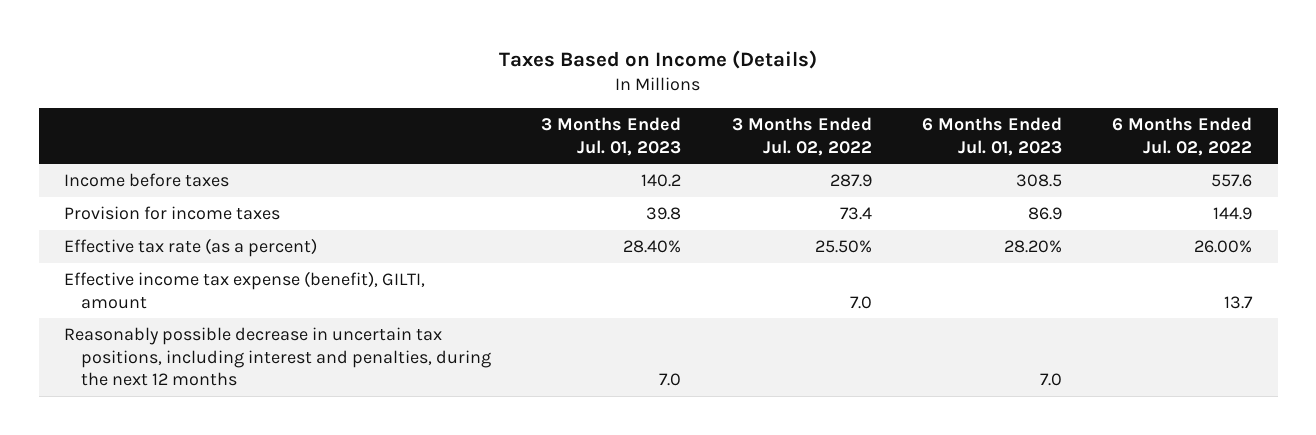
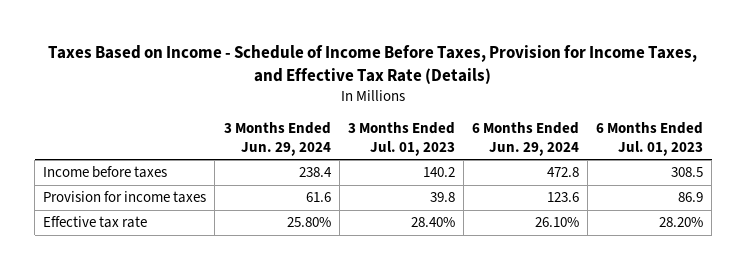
[499,50,818,70] Taxes Based on Income (Details) -> [48,44,698,84] Taxes Based on Income - Schedule of Income Before Taxes, Provision for Income Taxes, and Effective Tax Rate (Details)
[731,117,872,156] 3 Months Ended Jul. 02, 2022 -> none
[1112,117,1253,156] 6 Months Ended Jul. 02, 2022 -> none
none -> [223,121,331,156] 3 Months Ended Jun. 29, 2024
none -> [471,121,579,156] 6 Months Ended Jun. 29, 2024
[63,271,425,309] Effective income tax expense (benefit), GILTI, amount -> none
[63,327,491,387] Reasonably possible decrease in uncertain tax positions, including interest and penalties, during the next 12 months -> none
[63,238,317,258] Effective tax rate (as a percent) -> [43,216,148,229] Effective tax rate

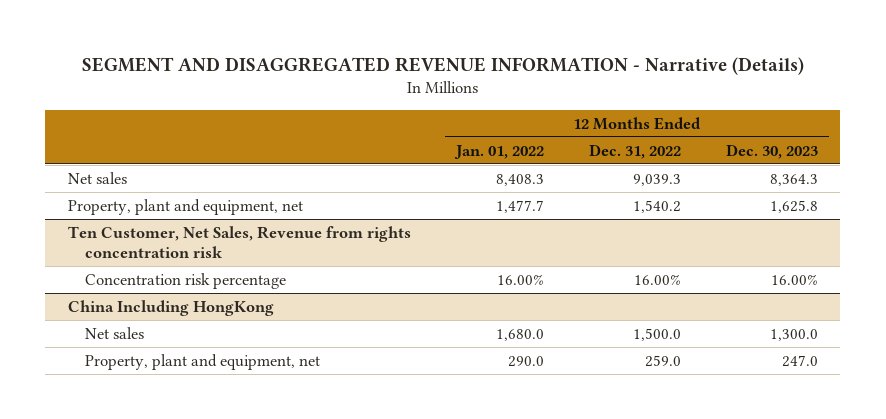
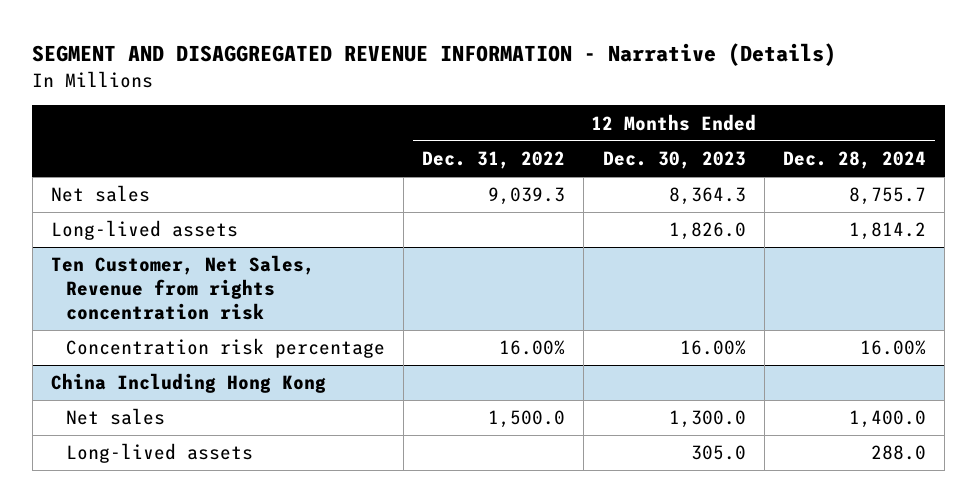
[453,144,544,159] Jan. 01, 2022 -> none
none -> [783,151,927,170] Dec. 28, 2024
[67,198,303,215] Property, plant and equipment, net -> none
none -> [50,220,238,241] Long-lived assets
[67,299,274,316] China Including HongKong -> [50,373,326,394] China Including Hong Kong
[84,353,320,370] Property, plant and equipment, net -> none
none -> [65,443,253,464] Long-lived assets

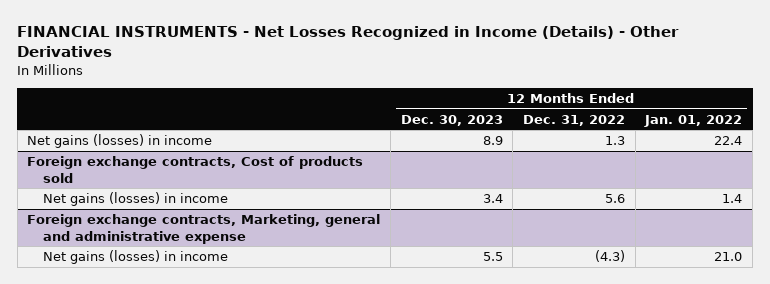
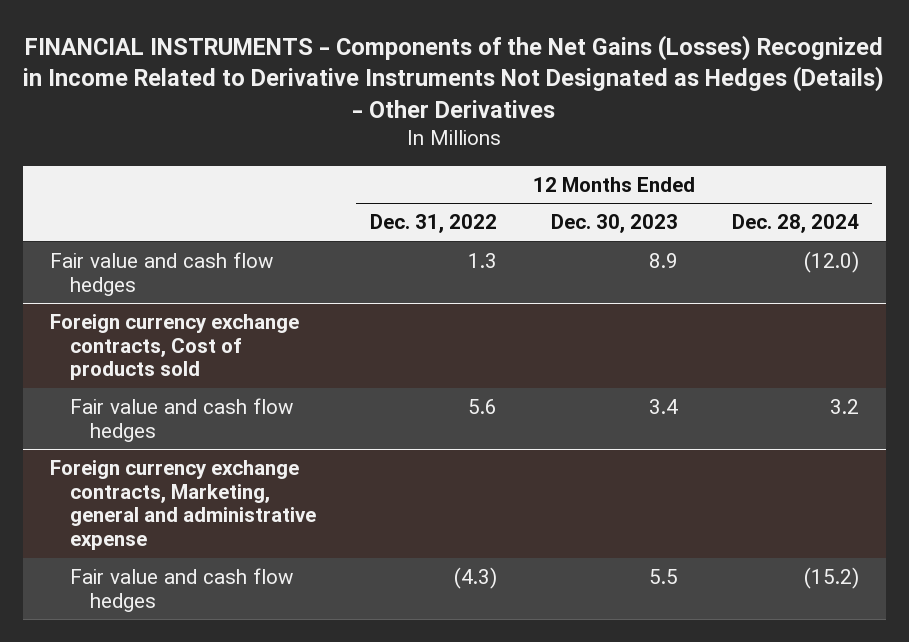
[17,26,680,58] FINANCIAL INSTRUMENTS - Net Losses Recognized in Income (Details) - Other Derivatives -> [23,34,885,118] FINANCIAL INSTRUMENTS - Components of the Net Gains (Losses) Recognized in Income Related to Derivative Instruments Not Designated as Hedges (Details) - Other Derivatives
[644,114,743,127] Jan. 01, 2022 -> none
none -> [731,214,859,234] Dec. 28, 2024
[27,134,213,149] Net gains (losses) in income -> [49,251,273,296] Fair value and cash flow hedges
[27,156,364,183] Foreign exchange contracts, Cost of products sold -> [49,313,299,381] Foreign currency exchange contracts, Cost of products sold
[43,192,229,207] Net gains (losses) in income -> [69,397,293,442] Fair value and cash flow hedges
[27,214,381,244] Foreign exchange contracts, Marketing, general and administrative expense -> [49,459,316,551] Foreign currency exchange contracts, Marketing, general and administrative expense
[43,250,229,265] Net gains (losses) in income -> [69,567,293,612] Fair value and cash flow hedges

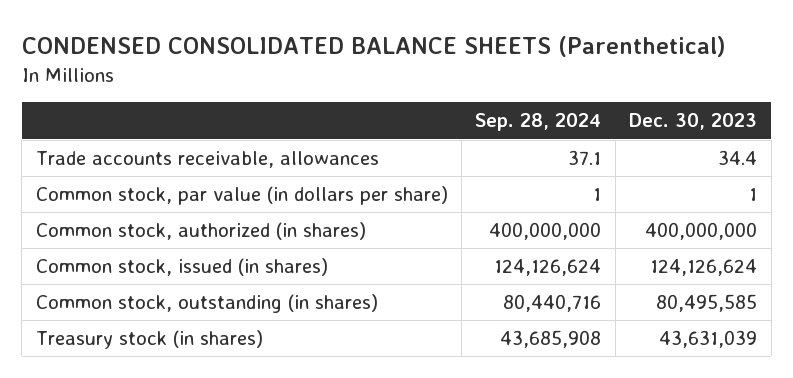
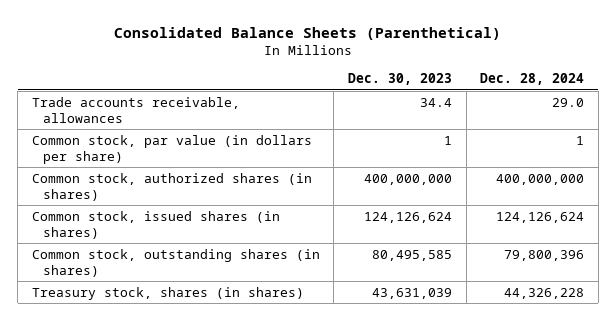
[21,35,726,57] CONDENSED CONSOLIDATED BALANCE SHEETS (Parenthetical) -> [114,26,502,40] Consolidated Balance Sheets (Parenthetical)
[475,113,602,132] Sep. 28, 2024 -> none
none -> [480,73,585,86] Dec. 28, 2024
[35,222,366,241] Common stock, authorized (in shares) -> [31,172,312,201] Common stock, authorized shares (in shares)
[35,258,328,277] Common stock, issued (in shares) -> [31,210,280,239] Common stock, issued shares (in shares)
[35,294,378,314] Common stock, outstanding (in shares) -> [31,248,320,277] Common stock, outstanding shares (in shares)
[35,330,263,350] Treasury stock (in shares) -> [31,286,304,300] Treasury stock, shares (in shares)

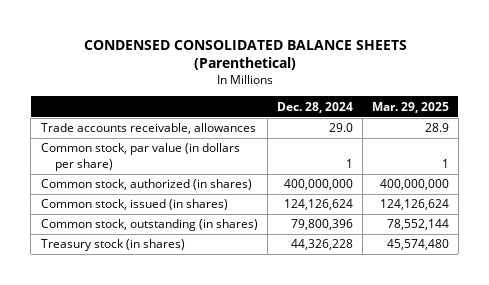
[114,26,502,40] Consolidated Balance Sheets (Parenthetical) -> [83,39,407,71] CONDENSED CONSOLIDATED BALANCE SHEETS (Parenthetical)
[348,73,453,86] Dec. 30, 2023 -> none
none -> [371,101,449,113] Mar. 29, 2025
[31,172,312,201] Common stock, authorized shares (in shares) -> [40,179,252,191] Common stock, authorized (in shares)
[31,210,280,239] Common stock, issued shares (in shares) -> [40,199,228,211] Common stock, issued (in shares)
[31,248,320,277] Common stock, outstanding shares (in shares) -> [40,219,258,232] Common stock, outstanding (in shares)
[31,286,304,300] Treasury stock, shares (in shares) -> [40,239,185,252] Treasury stock (in shares)

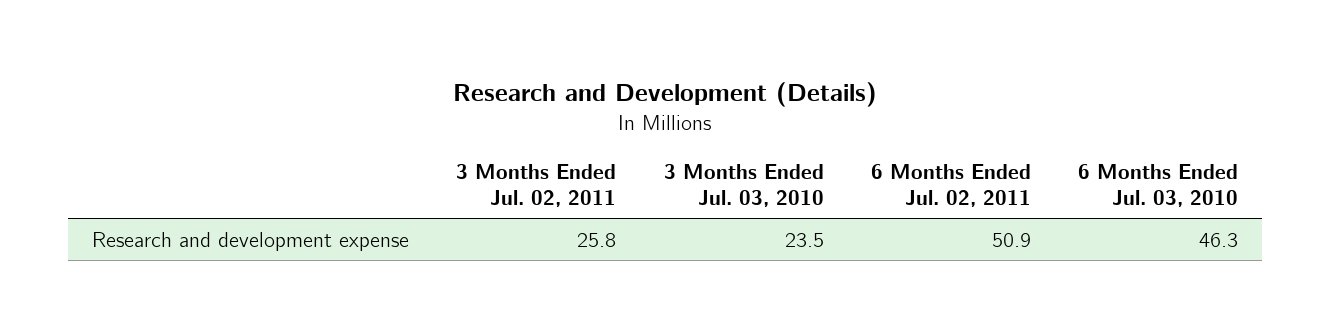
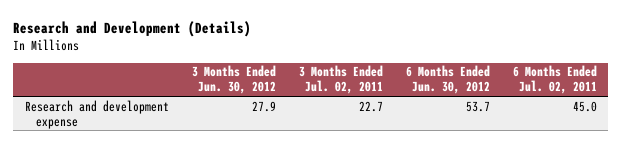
[663,163,824,208] 3 Months Ended Jul. 03, 2010 -> none
[1078,163,1239,208] 6 Months Ended Jul. 03, 2010 -> none
none -> [191,65,276,95] 3 Months Ended Jun. 30, 2012
none -> [405,65,490,95] 6 Months Ended Jun. 30, 2012
[577,232,617,247] 25.8 -> [358,100,383,112] 22.7
[992,232,1032,247] 50.9 -> [572,100,597,112] 45.0

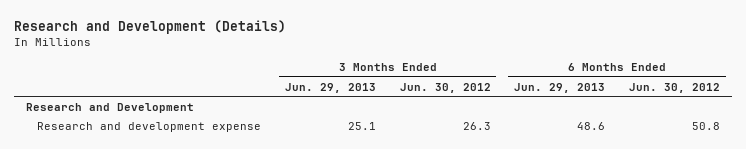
[298,65,383,95] 3 Months Ended Jul. 02, 2011 -> none
[512,65,597,95] 6 Months Ended Jul. 02, 2011 -> none
none -> [284,82,376,93] Jun. 29, 2013
none -> [514,82,606,93] Jun. 29, 2013
none -> [25,102,194,113] Research and Development
[251,100,276,112] 27.9 -> [462,121,491,130] 26.3
[465,100,490,112] 53.7 -> [692,121,721,130] 50.8

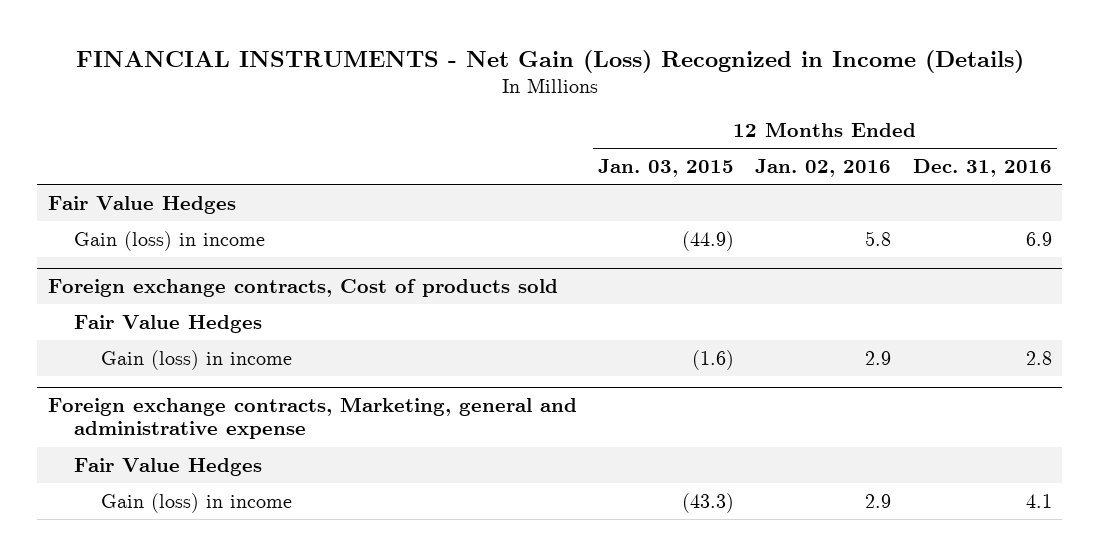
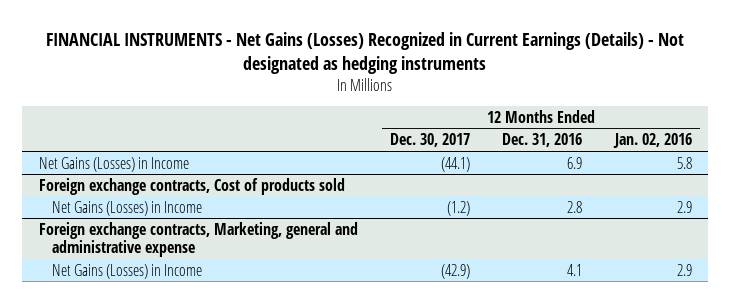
[75,50,1024,74] FINANCIAL INSTRUMENTS - Net Gain (Loss) Recognized in Income (Details) -> [46,32,685,75] FINANCIAL INSTRUMENTS - Net Gains (Losses) Recognized in Current Earnings (Details) - Not designated as hedging instruments
[598,158,735,177] Jan. 03, 2015 -> none
none -> [389,133,470,148] Dec. 30, 2017
[47,195,236,214] Fair Value Hedges -> none
[74,230,266,251] Gain (loss) in income -> [38,156,189,172] Net Gains (Losses) in Income
[74,314,263,333] Fair Value Hedges -> none
[100,349,292,370] Gain (loss) in income -> [51,200,202,216] Net Gains (Losses) in Income
[74,457,263,476] Fair Value Hedges -> none
[100,492,292,513] Gain (loss) in income -> [51,263,202,279] Net Gains (Losses) in Income

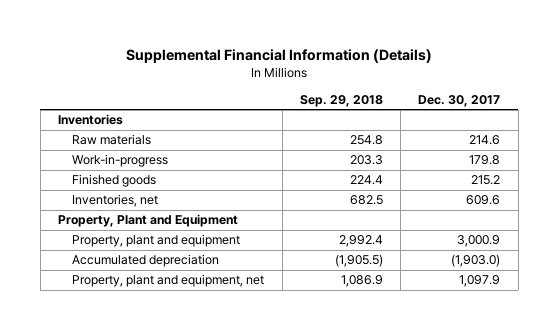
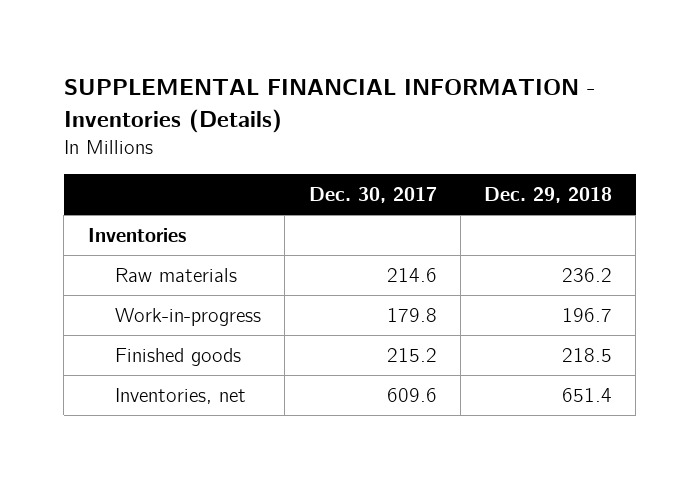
[126,48,433,63] Supplemental Financial Information (Details) -> [63,79,595,133] SUPPLEMENTAL FINANCIAL INFORMATION - Inventories (Details)
[299,94,383,107] Sep. 29, 2018 -> none
none -> [484,187,613,204] Dec. 29, 2018
[57,214,238,228] Property, Plant and Equipment -> none
[72,234,241,248] Property, plant and equipment -> none
[72,254,220,268] Accumulated depreciation -> none
[72,274,265,288] Property, plant and equipment, net -> none

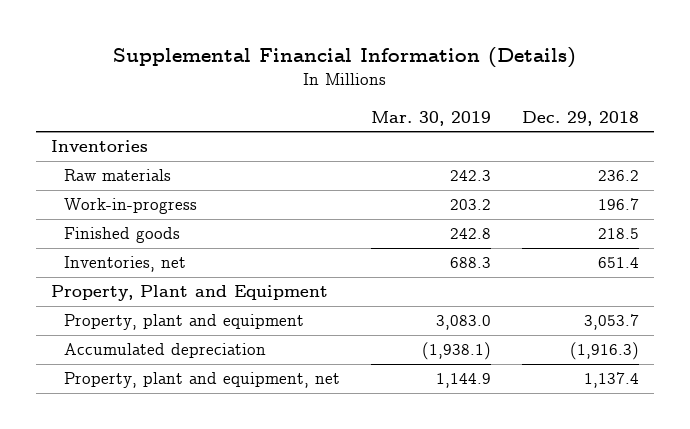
[63,79,595,133] SUPPLEMENTAL FINANCIAL INFORMATION - Inventories (Details) -> [112,47,576,69] Supplemental Financial Information (Details)
[308,187,437,204] Dec. 30, 2017 -> none
none -> [370,110,491,126] Mar. 30, 2019
none -> [51,285,329,302] Property, Plant and Equipment
none -> [64,314,305,331] Property, plant and equipment
none -> [64,343,267,359] Accumulated depreciation
none -> [64,372,341,389] Property, plant and equipment, net

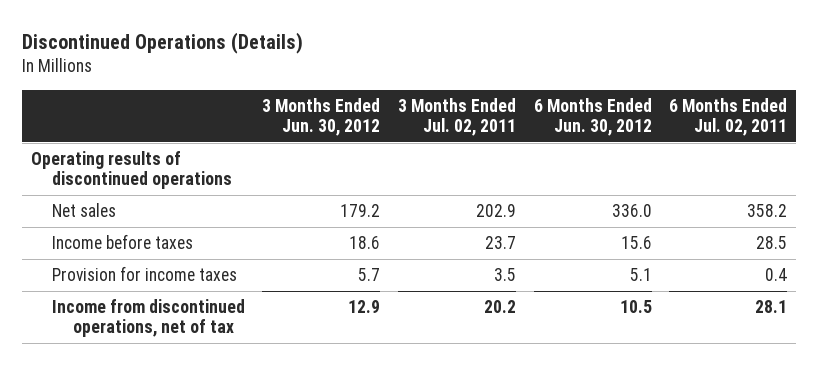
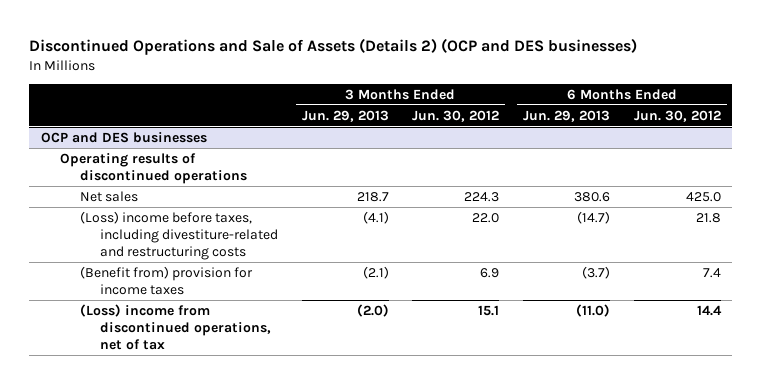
[22,32,304,55] Discontinued Operations (Details) -> [28,37,637,55] Discontinued Operations and Sale of Assets (Details 2) (OCP and DES businesses)
[397,97,516,137] 3 Months Ended Jul. 02, 2011 -> none
[669,97,788,137] 6 Months Ended Jul. 02, 2011 -> none
none -> [301,109,389,122] Jun. 29, 2013
none -> [522,109,610,122] Jun. 29, 2013
none -> [40,131,207,143] OCP and DES businesses
[340,204,381,218] 179.2 -> [464,191,500,202] 224.3
[611,204,652,218] 336.0 -> [685,191,721,202] 425.0
[51,234,193,250] Income before taxes -> [80,210,278,261] (Loss) income before taxes, including divestiture-related and restructuring costs
[349,236,381,250] 18.6 -> [472,212,500,223] 22.0
[620,236,652,250] 15.6 -> [695,212,721,223] 21.8
[51,266,237,282] Provision for income taxes -> [80,265,254,296] (Benefit from) provision for income taxes
[358,268,381,282] 5.7 -> [480,267,500,278] 6.9
[629,268,652,282] 5.1 -> [702,267,721,278] 7.4
[51,299,245,338] Income from discontinued operations, net of tax -> [80,303,271,351] (Loss) income from discontinued operations, net of tax
[348,300,381,314] 12.9 -> [478,304,500,316] 15.1
[619,300,652,314] 10.5 -> [696,304,722,316] 14.4

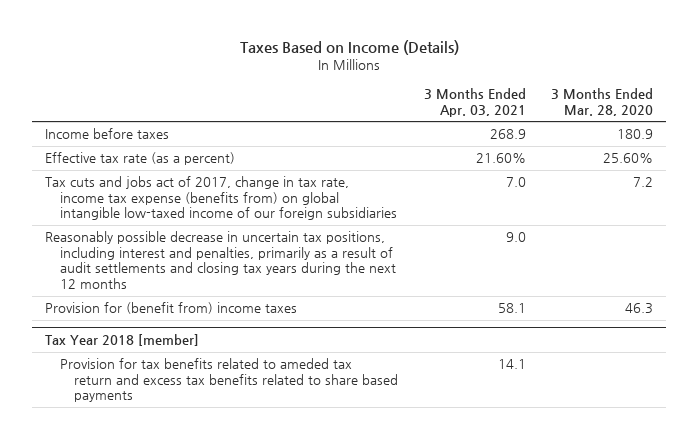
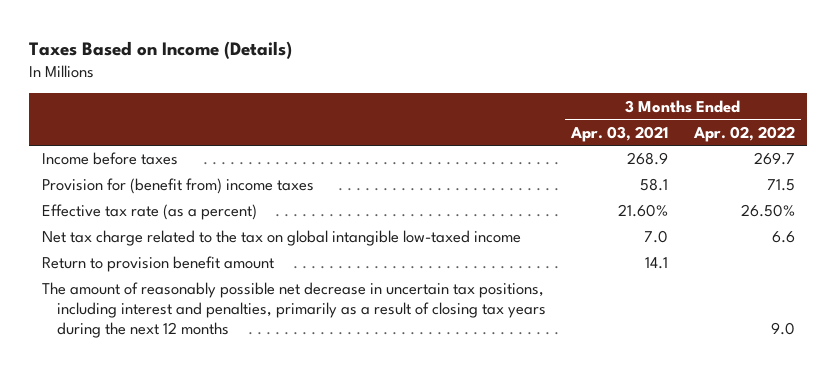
[550,88,653,116] 3 Months Ended Mar. 28, 2020 -> none
none -> [692,125,795,142] Apr. 02, 2022
[44,176,397,221] Tax cuts and jobs act of 2017, change in tax rate, income tax expense (benefits from) on global intangible low-taxed income of our foreign subsidiaries -> none
[44,231,396,289] Reasonably possible decrease in uncertain tax positions, including interest and penalties, primarily as a result of audit settlements and closing tax years during the next 12 months -> none
[44,334,199,347] Tax Year 2018 [member] -> none
[44,152,235,166] Effective tax rate (as a percent) -> [42,204,258,221] Effective tax rate (as a percent)
none -> [42,230,522,247] Net tax charge related to the tax on global intangible low-taxed income
[59,358,399,403] Provision for tax benefits related to ameded tax return and excess tax benefits related to share based payments -> [42,256,275,273] Return to provision benefit amount
none -> [42,282,547,339] The amount of reasonably possible net decrease in uncertain tax positions, including interest and penalties, primarily as a result of closing tax years during the next 12 months

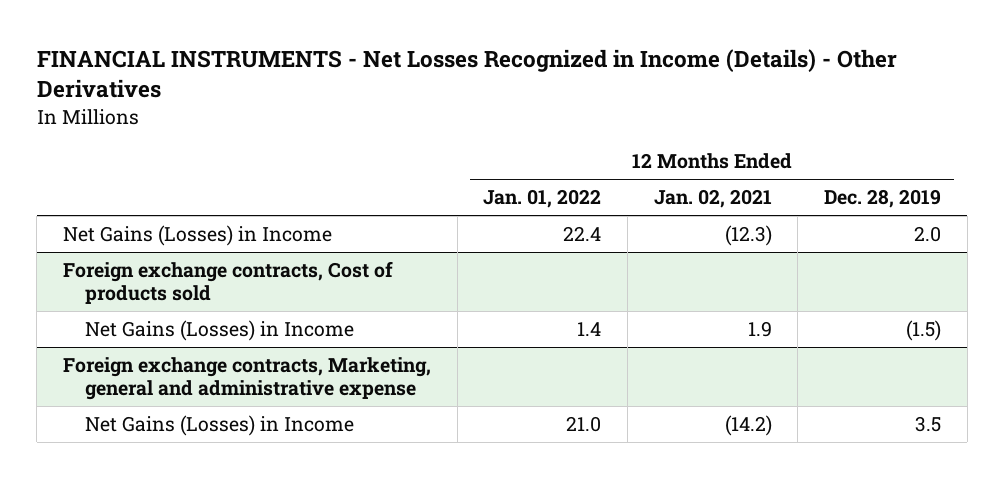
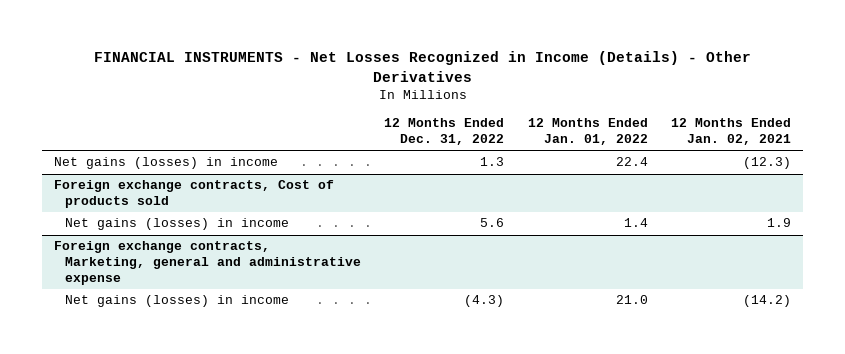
[823,189,941,209] Dec. 28, 2019 -> none
none -> [384,118,505,146] 12 Months Ended Dec. 31, 2022
[63,225,333,247] Net Gains (Losses) in Income -> [53,157,278,170] Net gains (losses) in income
[85,320,355,342] Net Gains (Losses) in Income -> [64,218,289,231] Net gains (losses) in income
[85,415,355,437] Net Gains (Losses) in Income -> [64,295,289,308] Net gains (losses) in income

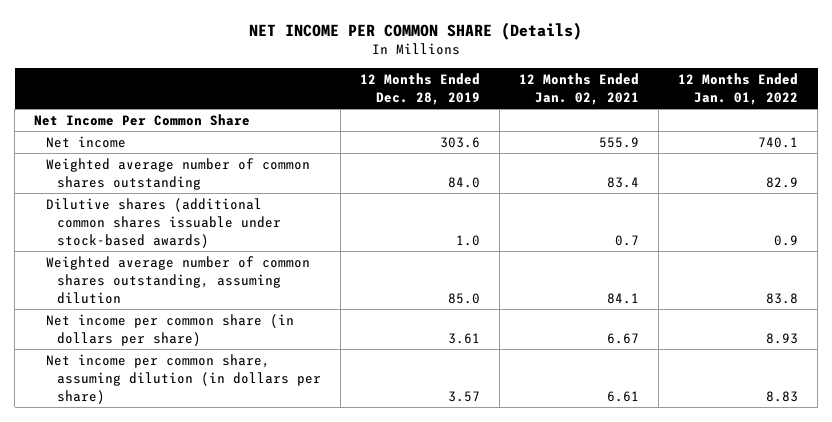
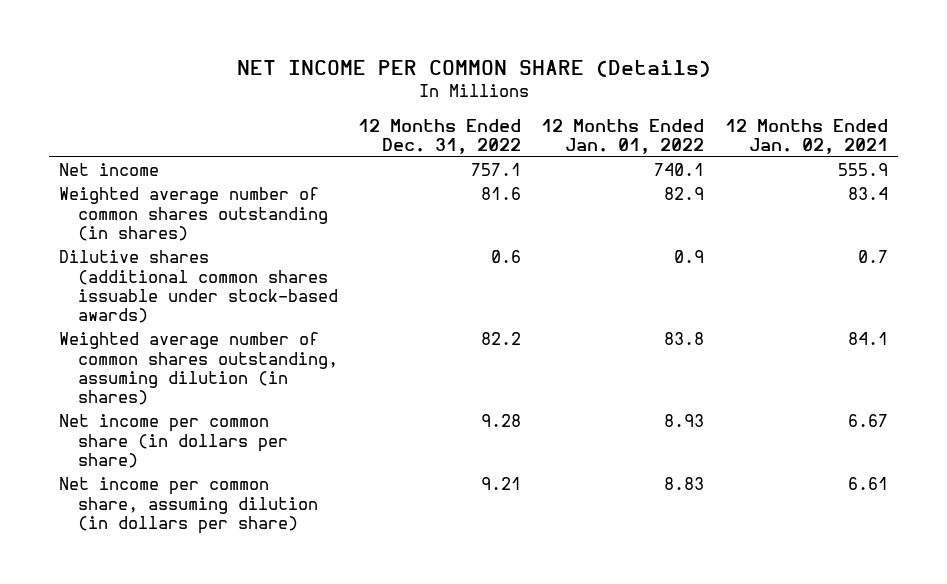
[360,73,481,106] 12 Months Ended Dec. 28, 2019 -> none
none -> [358,118,522,154] 12 Months Ended Dec. 31, 2022
[34,114,251,127] Net Income Per Common Share -> none
[45,158,310,190] Weighted average number of common shares outstanding -> [59,187,328,241] Weighted average number of common shares outstanding (in shares)
[45,256,310,304] Weighted average number of common shares outstanding, assuming dilution -> [59,332,338,406] Weighted average number of common shares outstanding, assuming dilution (in shares)

